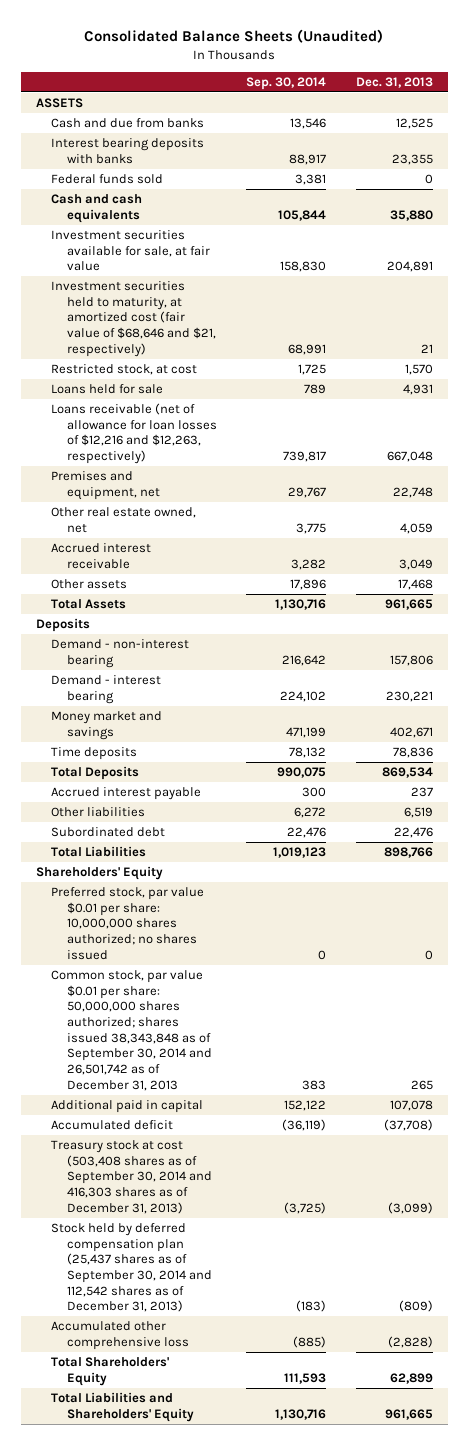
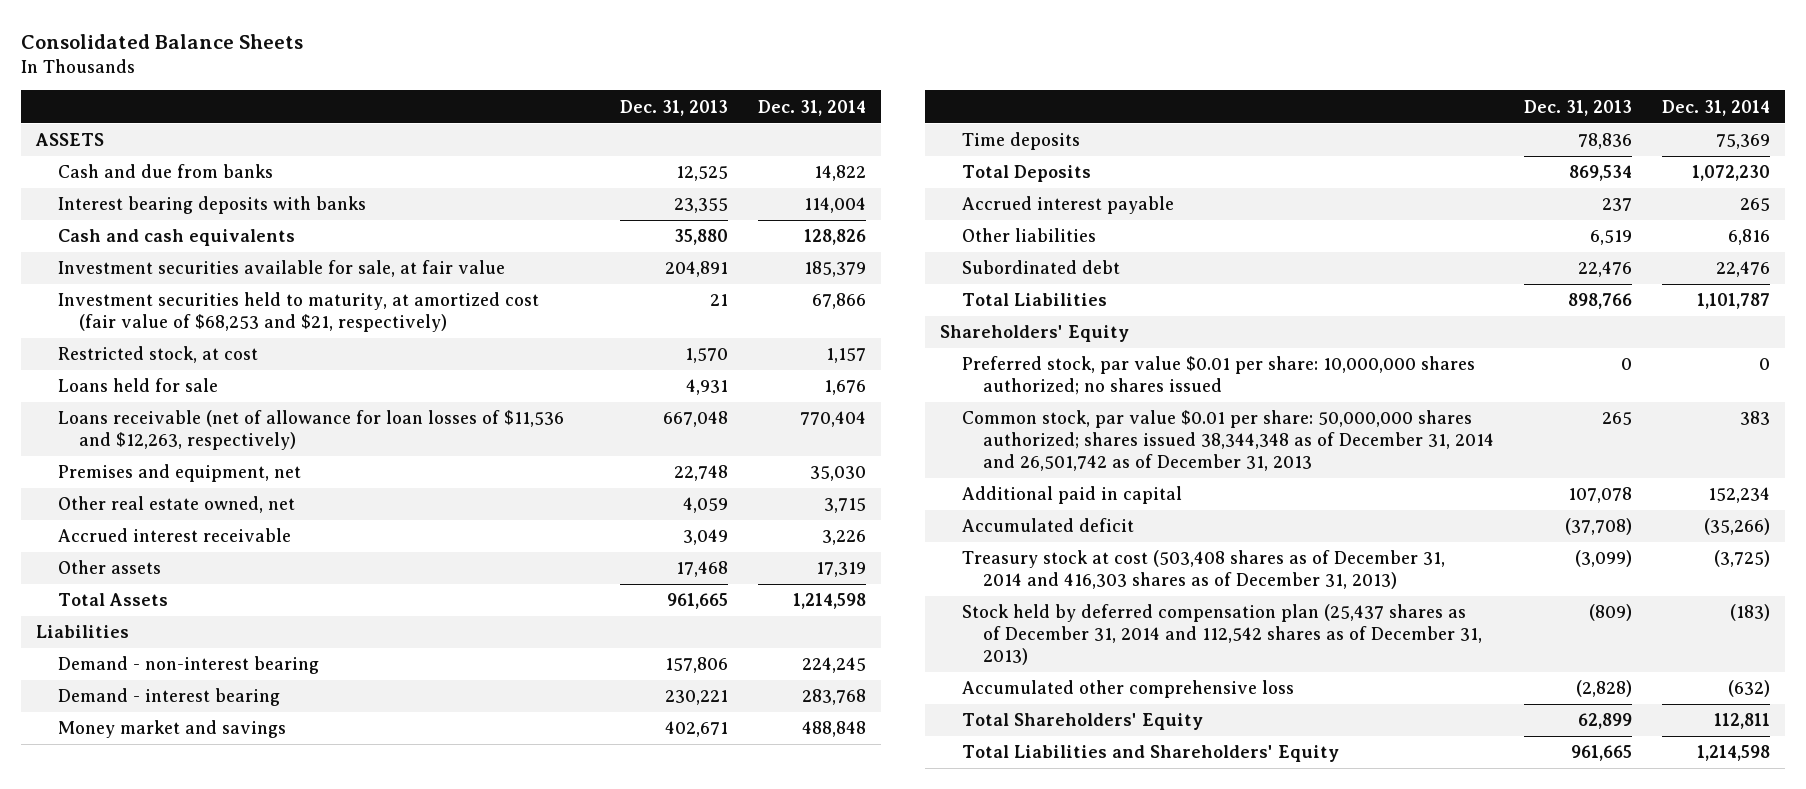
[84,29,384,44] Consolidated Balance Sheets (Unaudited) -> [21,33,304,49] Consolidated Balance Sheets
[246,76,327,90] Sep. 30, 2014 -> none
none -> [757,99,866,116] Dec. 31, 2014
[51,174,164,185] Federal funds sold -> none
[51,281,216,357] Investment securities held to maturity, at amortized cost (fair value of $68,646 and $21, respectively) -> [57,292,539,333] Investment securities held to maturity, at amortized cost (fair value of $68,253 and $21, respectively)
[51,403,217,465] Loans receivable (net of allowance for loan losses of $12,216 and $12,263, respectively) -> [57,410,564,451] Loans receivable (net of allowance for loan losses of $11,536 and $12,263, respectively)
[35,618,90,633] Deposits -> none
none -> [36,625,130,639] Liabilities
[51,970,212,1091] Common stock, par value $0.01 per share: 50,000,000 shares authorized; shares issued 38,343,848 as of September 30, 2014 and 26,501,742 as of December 31, 2013 -> [961,410,1495,472] Common stock, par value $0.01 per share: 50,000,000 shares authorized; shares issued 38,344,348 as of December 31, 2014 and 26,501,742 as of December 31, 2013
[51,1140,212,1214] Treasury stock at cost (503,408 shares as of September 30, 2014 and 416,303 shares as of December 31, 2013) -> [961,550,1445,590] Treasury stock at cost (503,408 shares as of December 31, 2014 and 416,303 shares as of December 31, 2013)
[51,1223,212,1313] Stock held by deferred compensation plan (25,437 shares as of September 30, 2014 and 112,542 shares as of December 31, 2013) -> [961,604,1483,666] Stock held by deferred compensation plan (25,437 shares as of December 31, 2014 and 112,542 shares as of December 31, 2013)

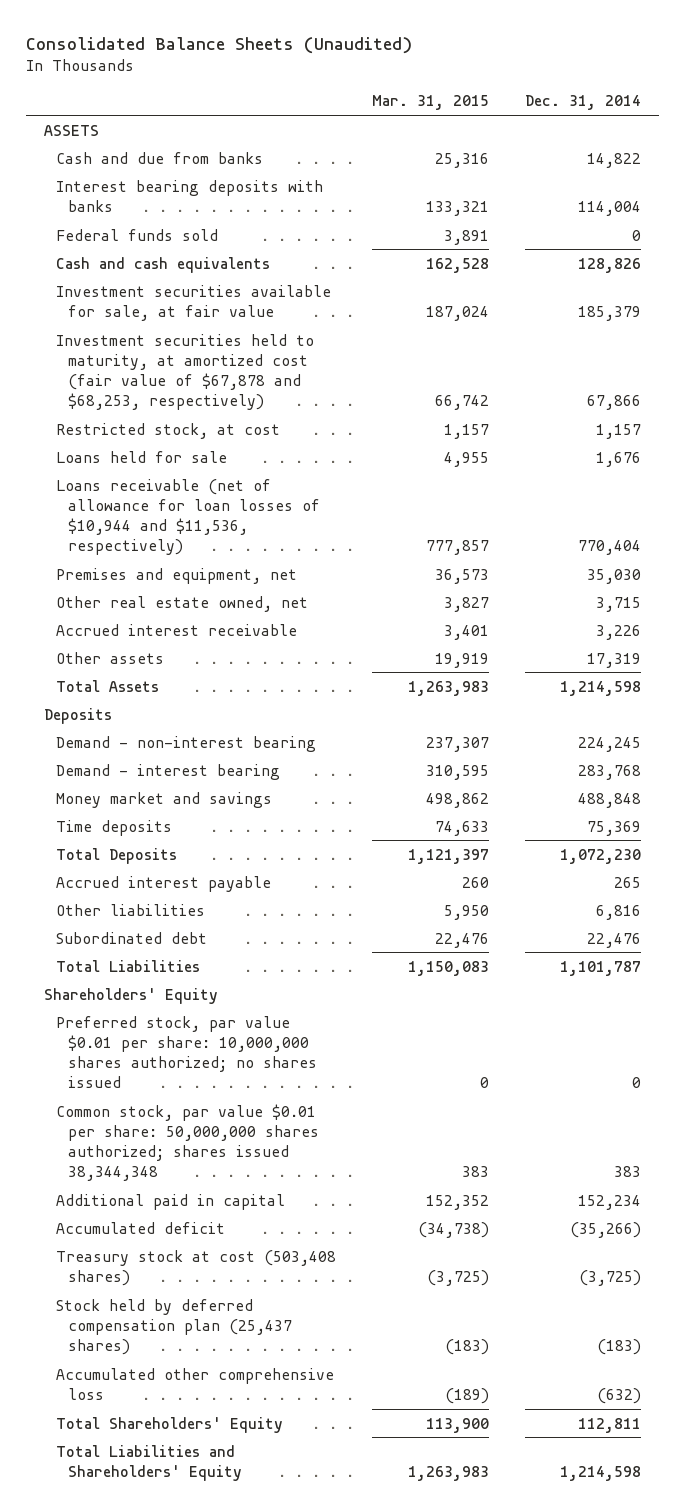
[21,33,304,49] Consolidated Balance Sheets -> [26,37,413,55] Consolidated Balance Sheets (Unaudited)
[620,99,729,116] Dec. 31, 2013 -> none
none -> [371,95,489,111] Mar. 31, 2015
none -> [55,228,218,241] Federal funds sold
[57,292,539,333] Investment securities held to maturity, at amortized cost (fair value of $68,253 and $21, respectively) -> [55,333,314,410] Investment securities held to maturity, at amortized cost (fair value of $67,878 and $68,253, respectively)
[57,410,564,451] Loans receivable (net of allowance for loan losses of $11,536 and $12,263, respectively) -> [55,478,320,555] Loans receivable (net of allowance for loan losses of $10,944 and $11,536, respectively)
[36,625,130,639] Liabilities -> none
none -> [44,707,113,724] Deposits
[961,410,1495,472] Common stock, par value $0.01 per share: 50,000,000 shares authorized; shares issued 38,344,348 as of December 31, 2014 and 26,501,742 as of December 31, 2013 -> [55,1103,319,1181] Common stock, par value $0.01 per share: 50,000,000 shares authorized; shares issued 38,344,348
[961,550,1445,590] Treasury stock at cost (503,408 shares as of December 31, 2014 and 416,303 shares as of December 31, 2013) -> [55,1249,336,1286] Treasury stock at cost (503,408 shares)
[961,604,1483,666] Stock held by deferred compensation plan (25,437 shares as of December 31, 2014 and 112,542 shares as of December 31, 2013) -> [55,1298,292,1355] Stock held by deferred compensation plan (25,437 shares)

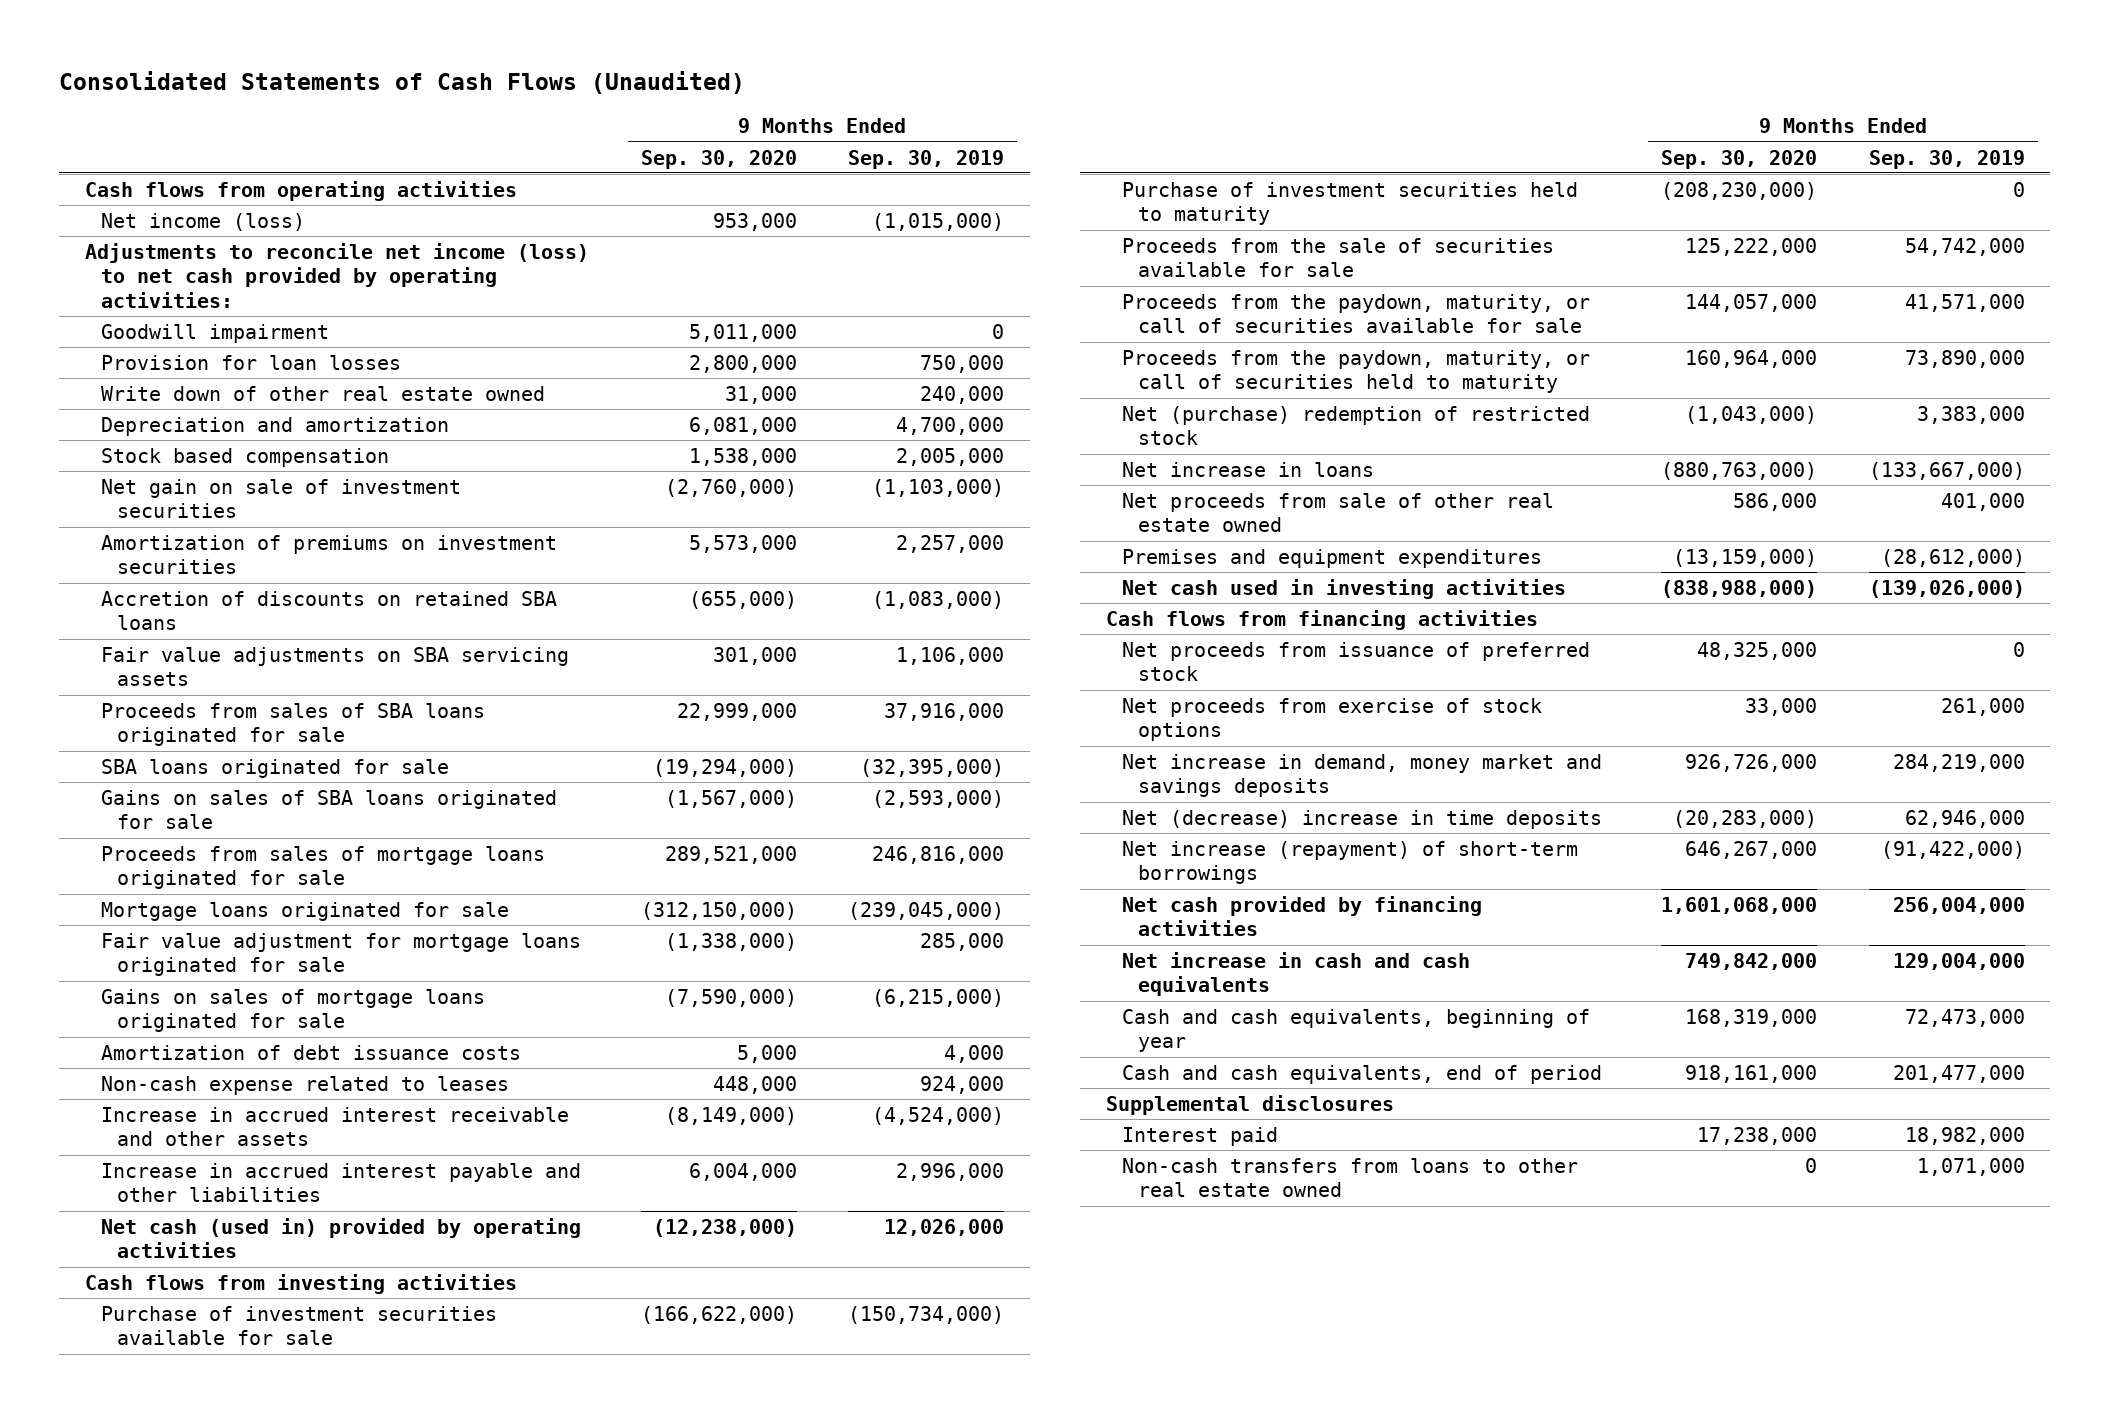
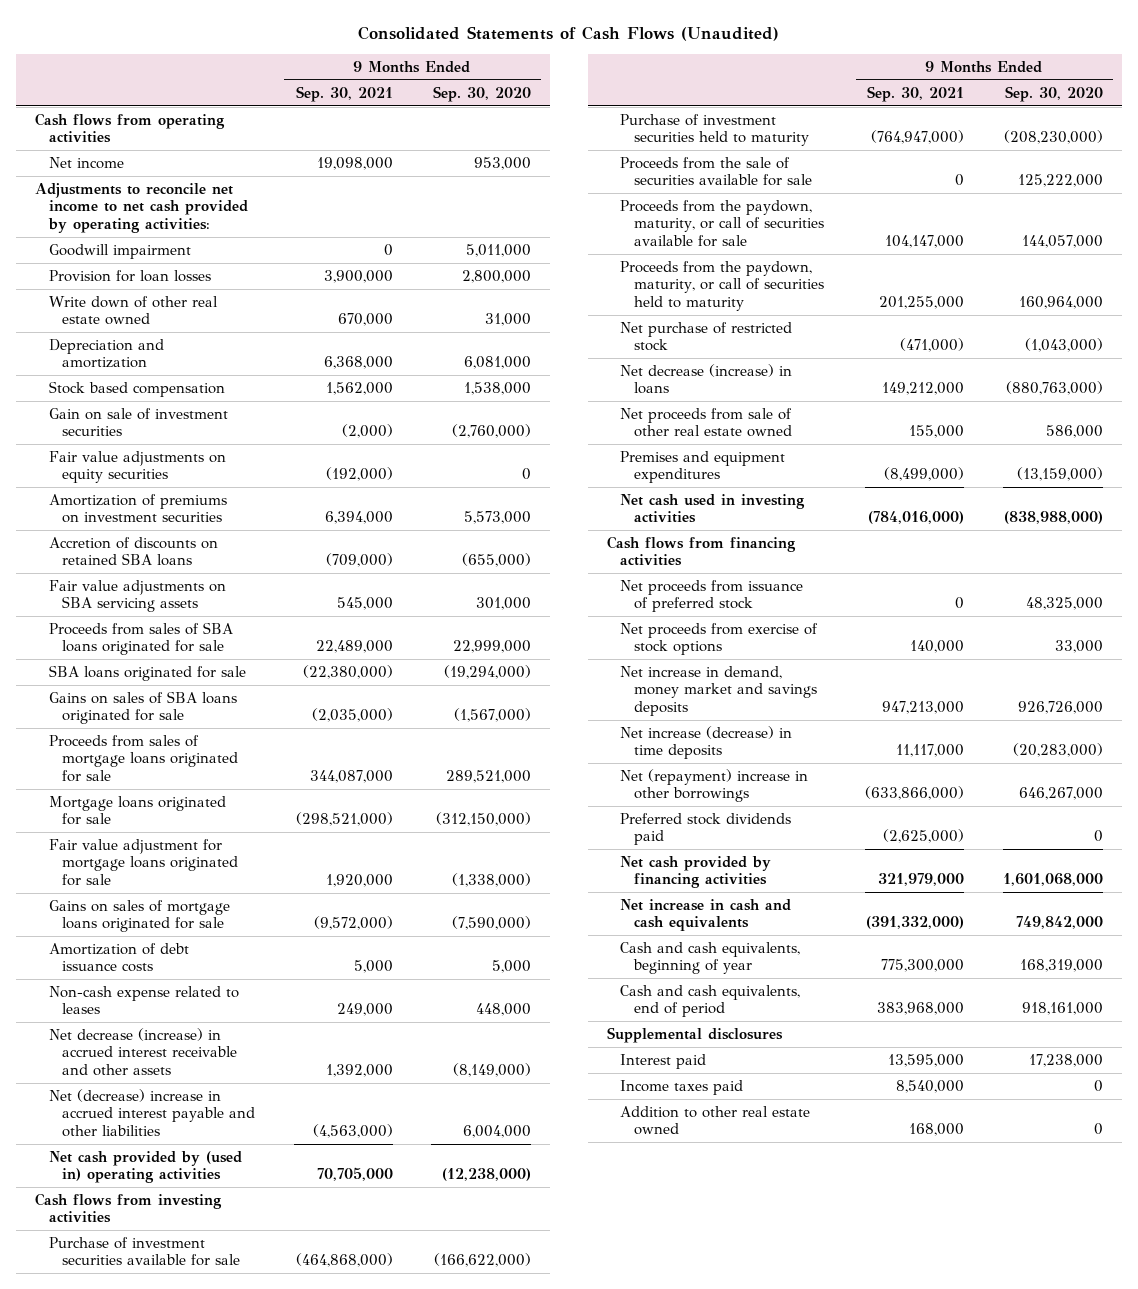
[848,149,1005,169] Sep. 30, 2019 -> none
none -> [295,85,393,102] Sep. 30, 2021
[101,212,306,231] Net income (loss) -> [48,157,124,170] Net income
[85,242,590,308] Adjustments to reconcile net income (loss) to net cash provided by operating activities: -> [35,183,248,233] Adjustments to reconcile net income to net cash provided by operating activities:
[101,478,462,519] Net gain on sale of investment securities -> [48,408,228,437] Gain on sale of investment securities
none -> [48,451,226,484] Fair value adjustments on equity securities
[101,1106,570,1147] Increase in accrued interest receivable and other assets -> [48,1028,237,1076] Net decrease (increase) in accrued interest receivable and other assets
[101,1162,582,1203] Increase in accrued interest payable and other liabilities -> [48,1089,255,1137] Net (decrease) increase in accrued interest payable and other liabilities
[101,1217,582,1259] Net cash (used in) provided by operating activities -> [48,1151,242,1184] Net cash provided by (used in) operating activities
[1121,405,1590,446] Net (purchase) redemption of restricted stock -> [620,322,793,352] Net purchase of restricted stock
[1121,461,1374,477] Net increase in loans -> [620,364,793,395] Net decrease (increase) in loans
[1121,809,1602,829] Net (decrease) increase in time deposits -> [620,726,793,760] Net increase (decrease) in time deposits
[1121,840,1578,885] Net increase (repayment) of short-term borrowings -> [620,769,809,803] Net (repayment) increase in other borrowings
none -> [620,813,792,846] Preferred stock dividends paid
none -> [620,1080,744,1096] Income taxes paid
[1121,1157,1578,1198] Non-cash transfers from loans to other real estate owned -> [620,1106,811,1136] Addition to other real estate owned

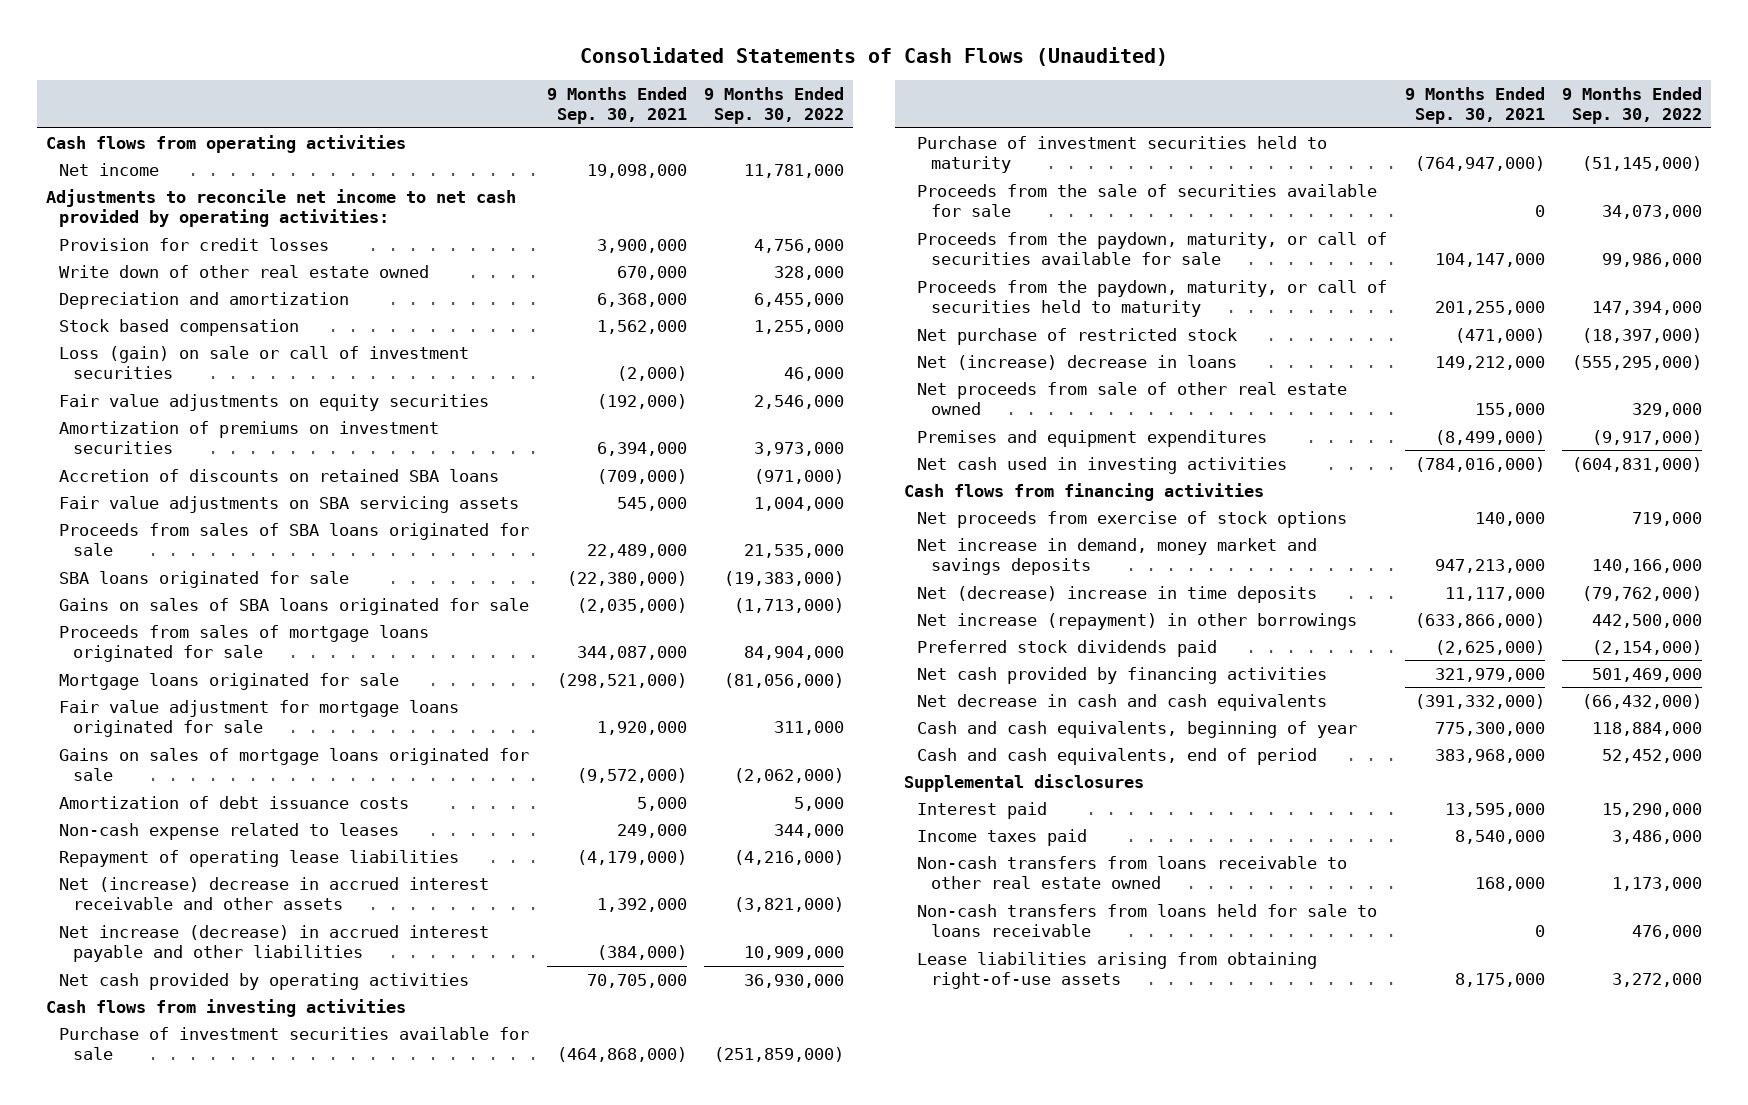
[433,85,532,102] Sep. 30, 2020 -> none
none -> [704,86,845,125] 9 Months Ended Sep. 30, 2022
[48,244,191,260] Goodwill impairment -> none
[48,270,211,283] Provision for loan losses -> [59,237,330,251] Provision for credit losses
[48,408,228,437] Gain on sale of investment securities -> [59,345,470,380] Loss (gain) on sale or call of investment securities
none -> [59,849,460,867] Repayment of operating lease liabilities
[48,1028,237,1076] Net decrease (increase) in accrued interest receivable and other assets -> [59,876,490,911] Net (increase) decrease in accrued interest receivable and other assets
[48,1089,255,1137] Net (decrease) increase in accrued interest payable and other liabilities -> [59,924,490,963] Net increase (decrease) in accrued interest payable and other liabilities
[312,1123,393,1138] (4,563,000) -> [596,945,687,961] (384,000)
[48,1151,242,1184] Net cash provided by (used in) operating activities -> [59,972,470,990] Net cash provided by operating activities
[620,364,793,395] Net decrease (increase) in loans -> [917,354,1238,370] Net (increase) decrease in loans
[620,580,804,613] Net proceeds from issuance of preferred stock -> none
[620,726,793,760] Net increase (decrease) in time deposits -> [917,585,1318,603] Net (decrease) increase in time deposits
[620,769,809,803] Net (repayment) increase in other borrowings -> [917,612,1358,630] Net increase (repayment) in other borrowings
[620,899,792,932] Net increase in cash and cash equivalents -> [917,693,1328,711] Net decrease in cash and cash equivalents
[620,1106,811,1136] Addition to other real estate owned -> [917,855,1348,890] Non-cash transfers from loans receivable to other real estate owned
none -> [917,903,1378,938] Non-cash transfers from loans held for sale to loans receivable
none -> [917,951,1318,990] Lease liabilities arising from obtaining right-of-use assets

